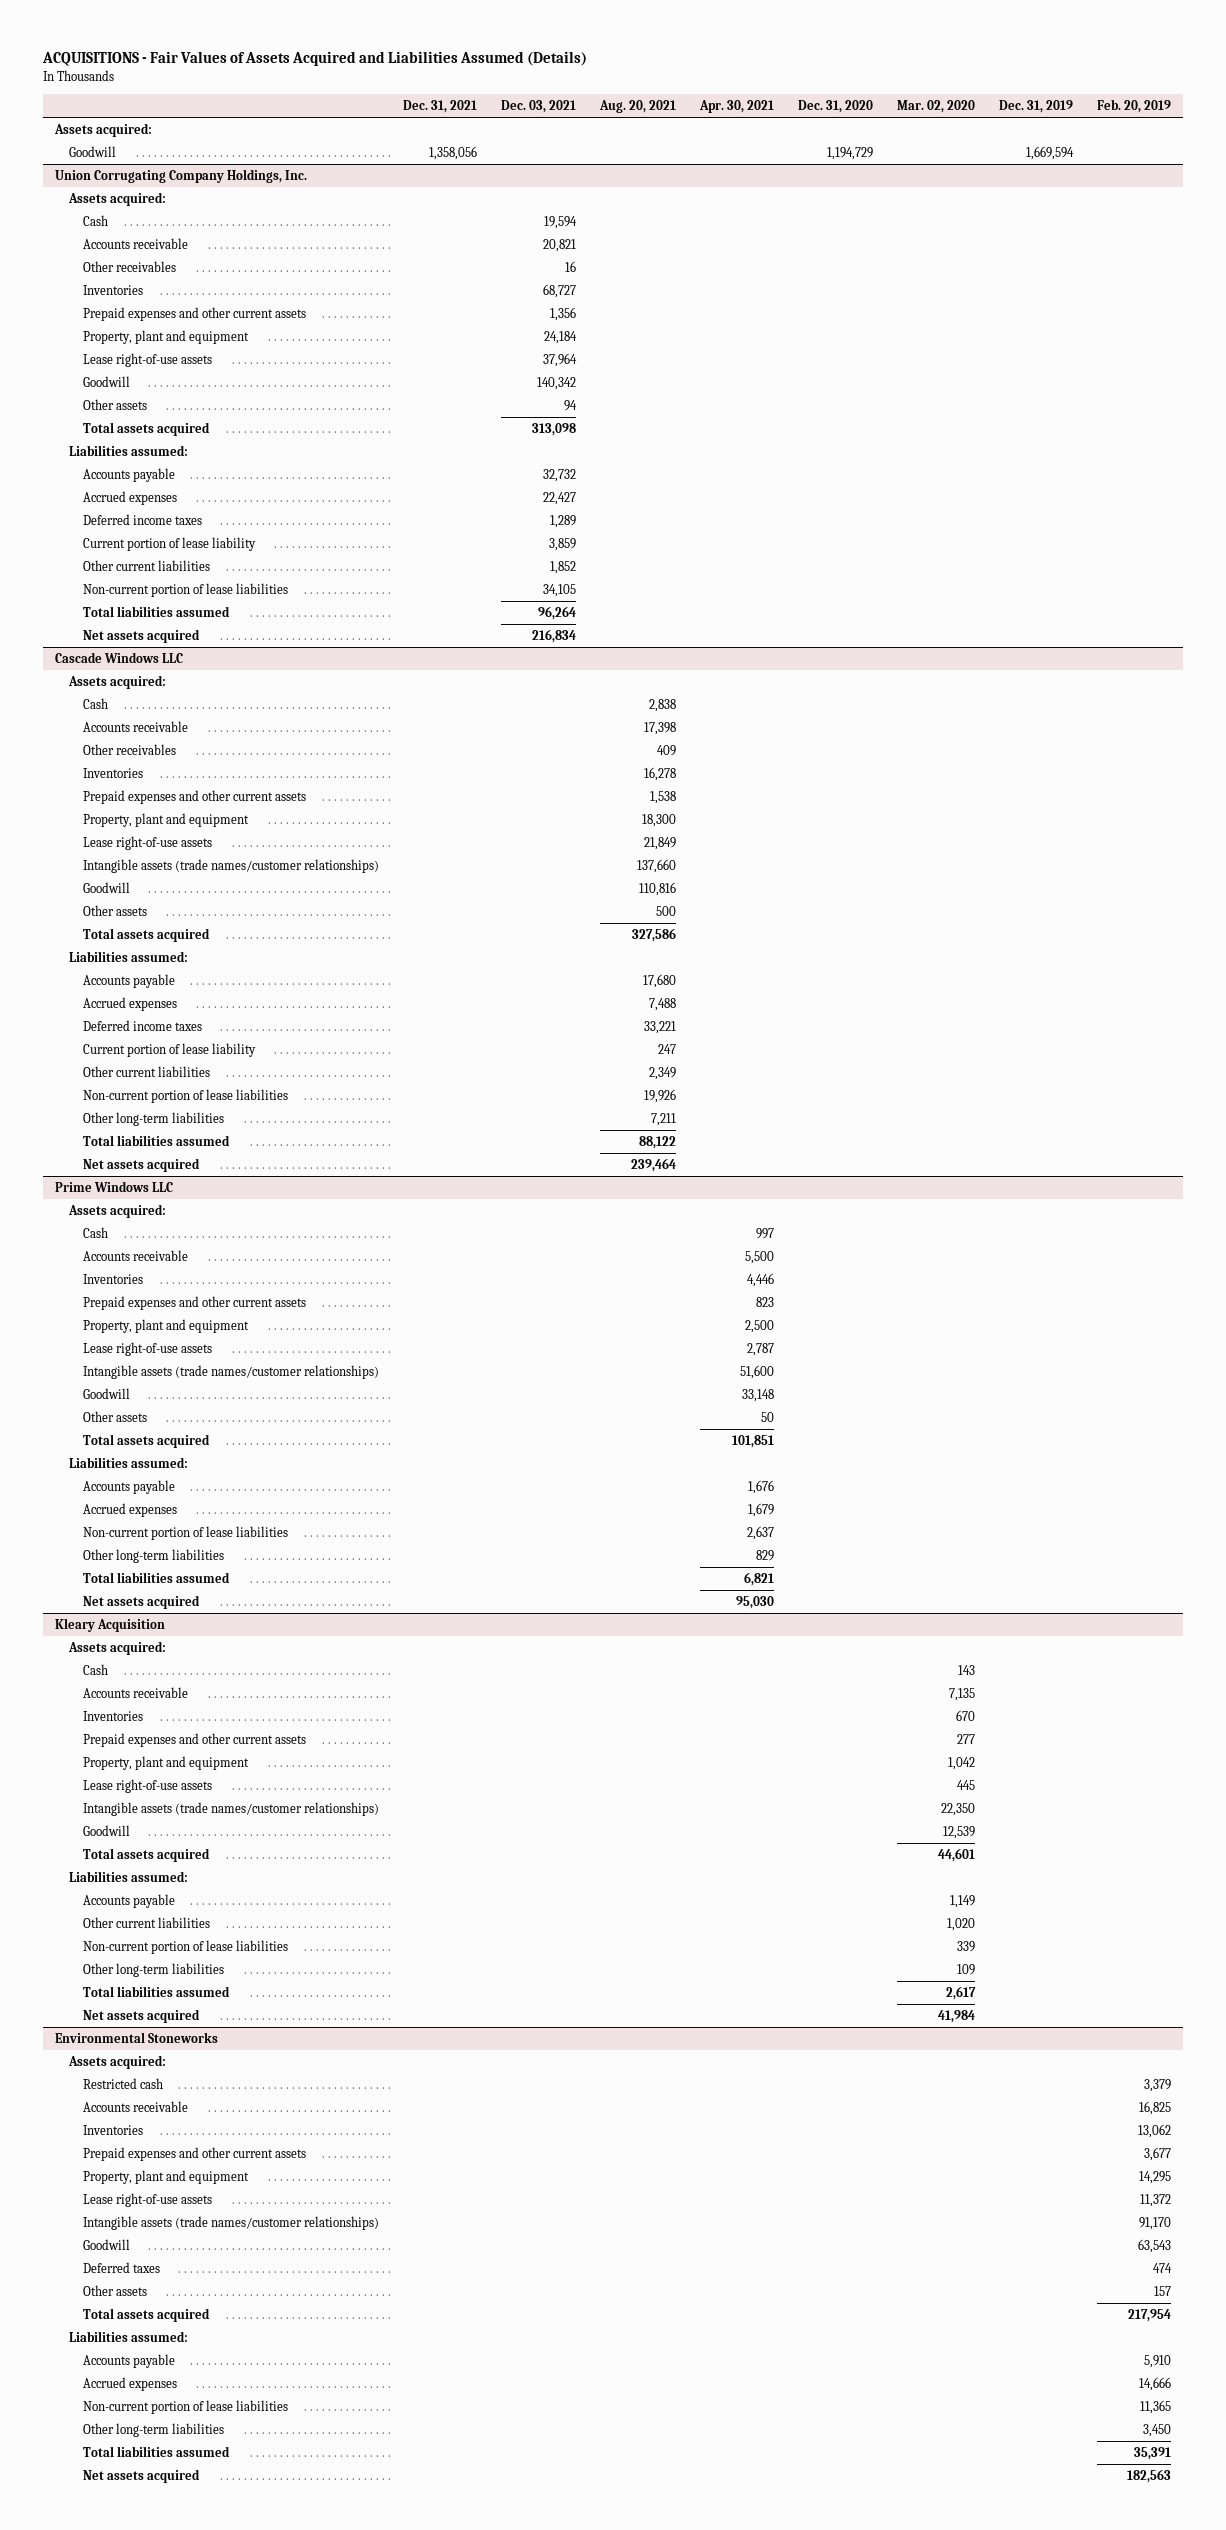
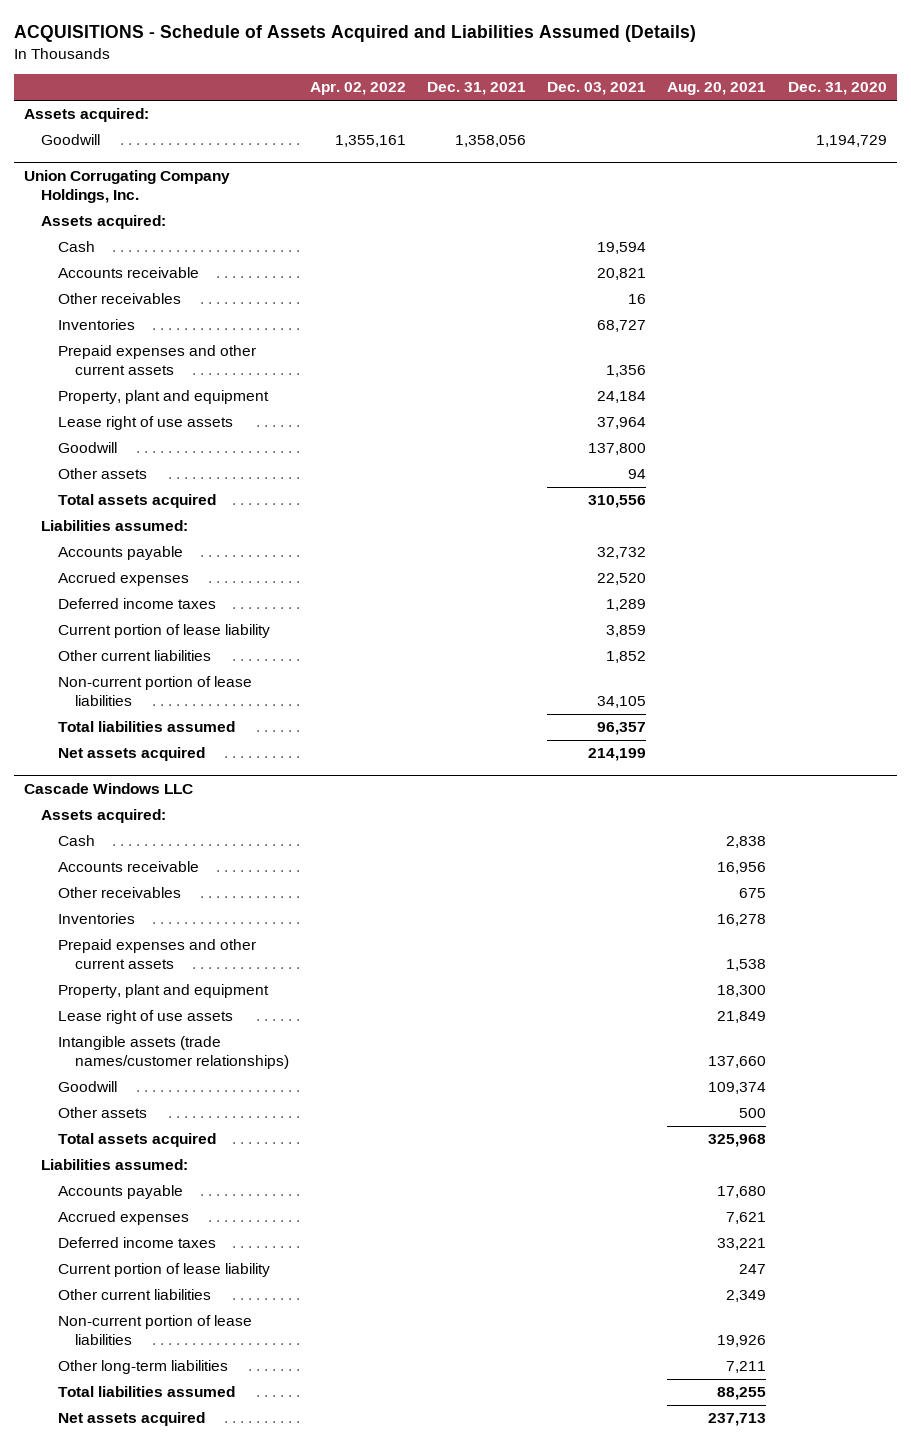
[41,51,587,67] ACQUISITIONS - Fair Values of Assets Acquired and Liabilities Assumed (Details) -> [13,24,696,42] ACQUISITIONS - Schedule of Assets Acquired and Liabilities Assumed (Details)
[698,100,774,114] Apr. 30, 2021 -> none
[897,100,976,114] Mar. 02, 2020 -> none
[999,100,1074,114] Dec. 31, 2019 -> none
[1097,99,1172,114] Feb. 20, 2019 -> none
none -> [310,82,407,96] Apr. 02, 2022
[82,352,212,367] Lease right-of-use assets -> [58,416,234,431] Lease right of use assets
[536,376,576,390] 140,342 -> [588,443,647,456] 137,800
[531,422,576,436] 313,098 -> [588,495,647,509] 310,556
[542,491,576,505] 22,427 -> [597,573,647,586] 22,520
[537,605,576,620] 96,264 -> [597,722,647,736] 96,357
[531,628,576,643] 216,834 -> [588,748,647,762] 214,199
[643,721,676,735] 17,398 -> [717,862,767,875] 16,956
[656,744,676,756] 409 -> [739,888,767,899] 675
[82,835,212,850] Lease right-of-use assets -> [58,1010,234,1025] Lease right of use assets
[638,881,676,896] 110,816 -> [708,1082,767,1095] 109,374
[631,927,676,942] 327,586 -> [708,1134,767,1148] 325,968
[648,997,676,1011] 7,488 -> [726,1212,767,1225] 7,621
[54,1180,173,1192] Prime Windows LLC -> none
[67,1203,166,1218] Assets acquired: -> none
[82,1226,108,1238] Cash -> none
[82,1249,188,1261] Accounts receivable -> none
[82,1273,143,1284] Inventories -> none
[82,1295,306,1310] Prepaid expenses and other current assets -> none
[82,1318,249,1333] Property, plant and equipment -> none
[82,1341,212,1356] Lease right-of-use assets -> none
[82,1364,379,1379] Intangible assets (trade names/customer relationships) -> none
[82,1387,130,1399] Goodwill -> none
[82,1410,147,1422] Other assets -> none
[82,1433,210,1448] Total assets acquired -> none
[68,1456,188,1468] Liabilities assumed: -> none
[82,1479,175,1494] Accounts payable -> none
[82,1502,177,1517] Accrued expenses -> none
[82,1525,288,1540] Non-current portion of lease liabilities -> none
[82,1548,224,1563] Other long-term liabilities -> none
[82,1571,230,1583] Total liabilities assumed -> none
[82,1594,200,1609] Net assets acquired -> none
[54,1617,165,1632] Kleary Acquisition -> none
[67,1640,166,1655] Assets acquired: -> none
[82,1663,108,1675] Cash -> none
[82,1686,188,1698] Accounts receivable -> none
[82,1710,143,1721] Inventories -> none
[82,1732,306,1747] Prepaid expenses and other current assets -> none
[82,1755,249,1770] Property, plant and equipment -> none
[82,1778,212,1793] Lease right-of-use assets -> none
[82,1801,379,1816] Intangible assets (trade names/customer relationships) -> none
[82,1824,130,1836] Goodwill -> none
[82,1847,210,1862] Total assets acquired -> none
[68,1870,188,1882] Liabilities assumed: -> none
[82,1893,175,1908] Accounts payable -> none
[82,1916,210,1928] Other current liabilities -> none
[82,1939,288,1954] Non-current portion of lease liabilities -> none
[82,1962,224,1977] Other long-term liabilities -> none
[82,1985,230,1997] Total liabilities assumed -> none
[82,2008,200,2023] Net assets acquired -> none
[54,2031,218,2043] Environmental Stoneworks -> none
[67,2054,166,2069] Assets acquired: -> none
[82,2077,163,2089] Restricted cash -> none
[82,2100,188,2112] Accounts receivable -> none
[82,2124,143,2135] Inventories -> none
[82,2146,306,2161] Prepaid expenses and other current assets -> none
[82,2169,249,2184] Property, plant and equipment -> none
[82,2192,212,2207] Lease right-of-use assets -> none
[82,2215,379,2230] Intangible assets (trade names/customer relationships) -> none
[82,2238,130,2250] Goodwill -> none
[82,2261,160,2273] Deferred taxes -> none
[82,2284,147,2296] Other assets -> none
[82,2307,210,2322] Total assets acquired -> none
[68,2330,188,2342] Liabilities assumed: -> none
[82,2353,175,2368] Accounts payable -> none
[82,2376,177,2391] Accrued expenses -> none
[82,2399,288,2414] Non-current portion of lease liabilities -> none
[82,2422,224,2437] Other long-term liabilities -> none
[82,2445,230,2457] Total liabilities assumed -> none
[82,2468,200,2483] Net assets acquired -> none
[638,1135,676,1149] 88,122 -> [717,1387,767,1401] 88,255
[630,1157,676,1172] 239,464 -> [708,1413,767,1427] 237,713

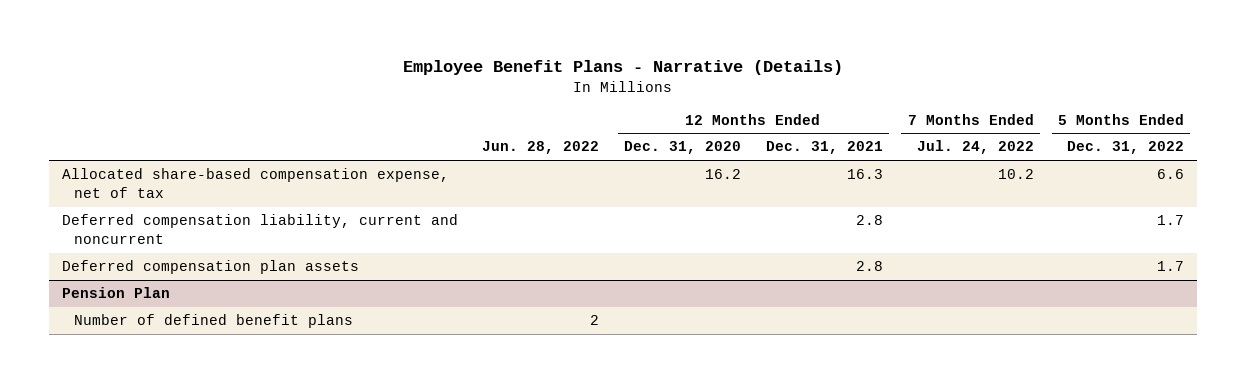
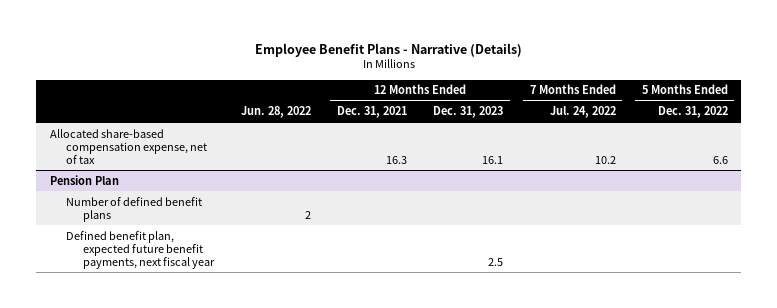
[624,141,742,155] Dec. 31, 2020 -> none
none -> [433,106,504,119] Dec. 31, 2023
[61,214,458,245] Deferred compensation liability, current and noncurrent -> none
[61,260,359,275] Deferred compensation plan assets -> none
none -> [66,230,216,269] Defined benefit plan, expected future benefit payments, next fiscal year

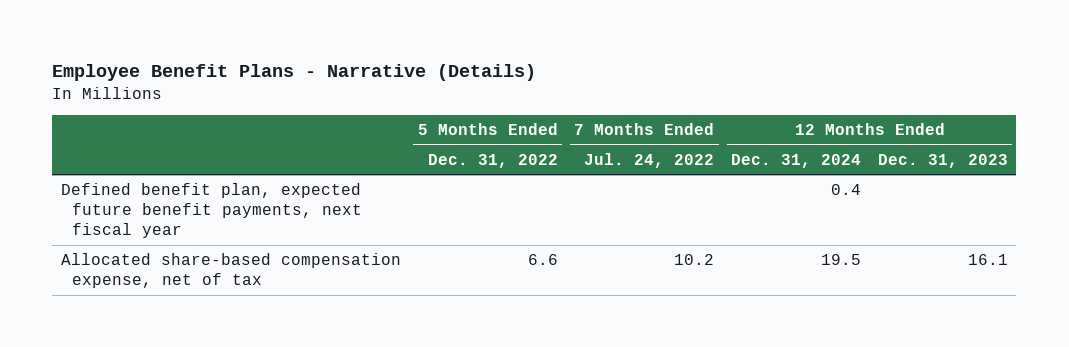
[240,106,311,119] Jun. 28, 2022 -> none
[336,106,407,119] Dec. 31, 2021 -> none
none -> [731,153,862,168] Dec. 31, 2024
none -> [60,183,363,239] Defined benefit plan, expected future benefit payments, next fiscal year
[49,174,119,185] Pension Plan -> none
[66,196,203,222] Number of defined benefit plans -> none
[66,230,216,269] Defined benefit plan, expected future benefit payments, next fiscal year -> none

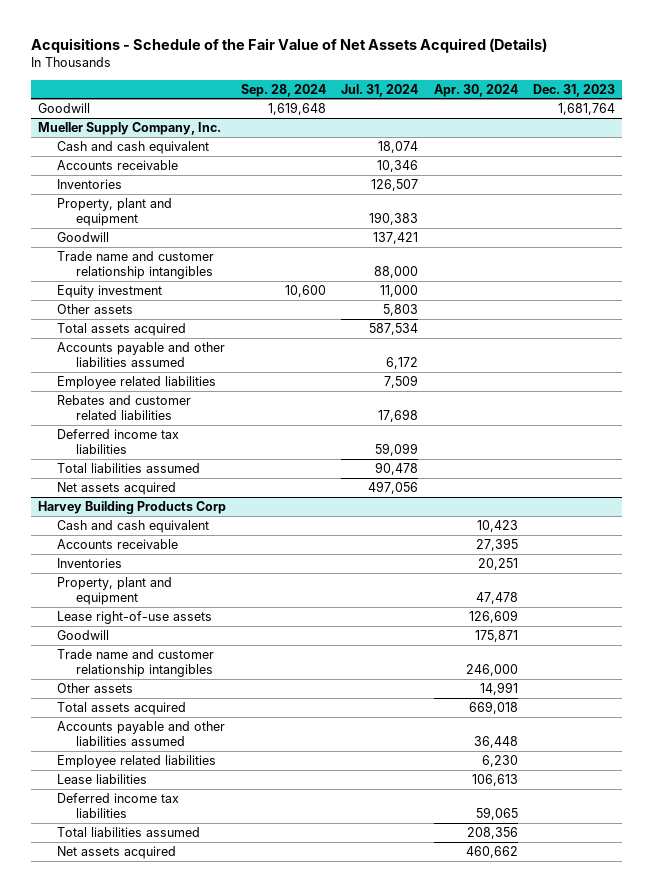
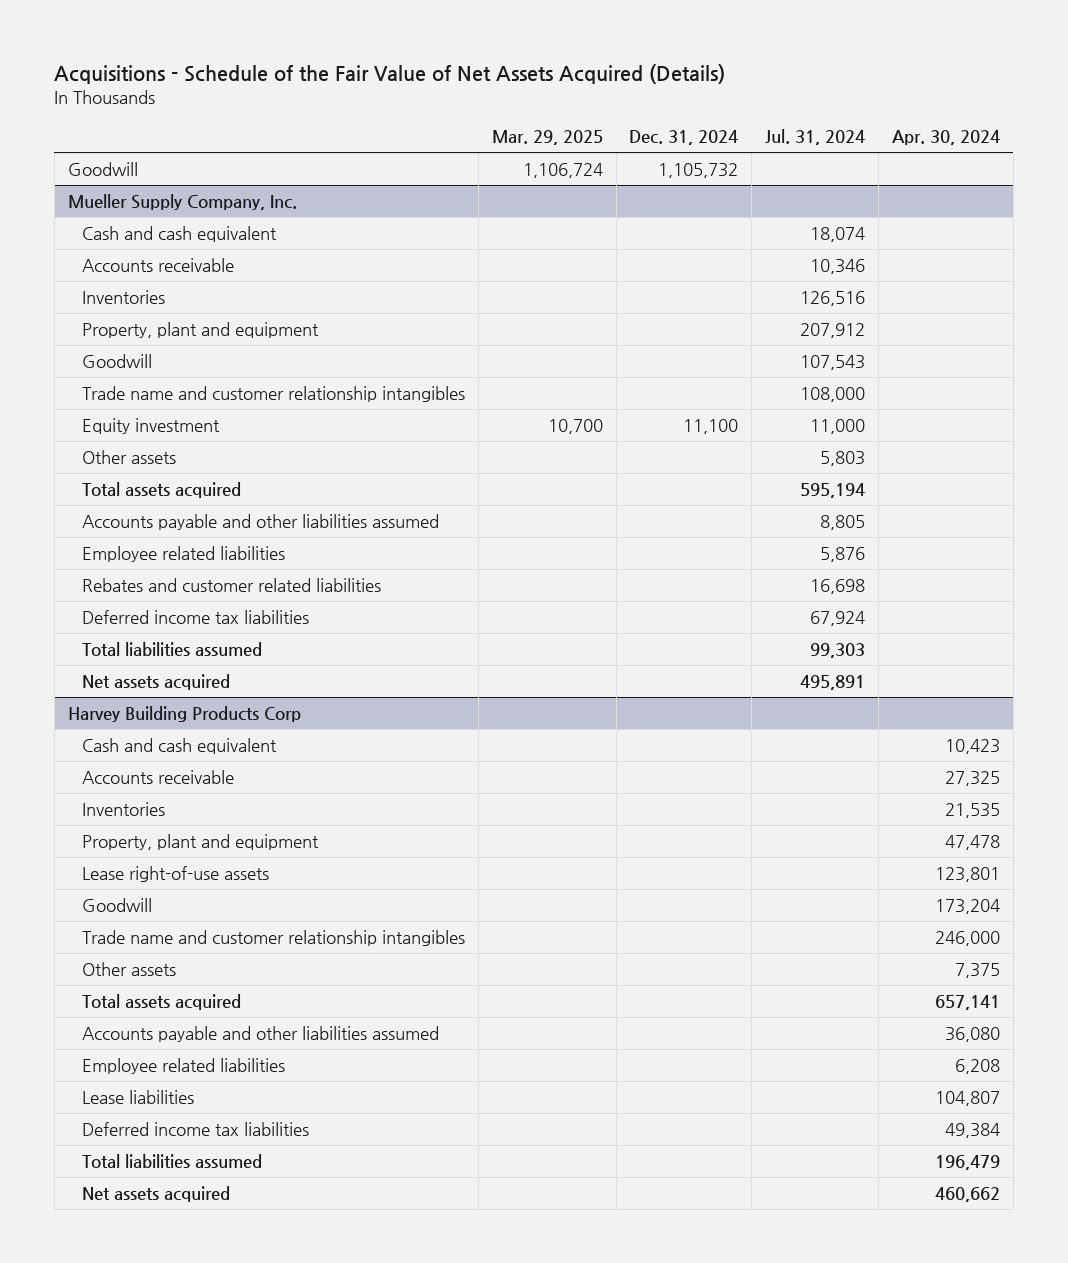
[241,83,327,97] Sep. 28, 2024 -> none
[532,83,615,97] Dec. 31, 2023 -> none
none -> [491,129,603,145] Mar. 29, 2025
none -> [629,129,739,145] Dec. 31, 2024
[371,178,419,191] 126,507 -> [800,290,866,306] 126,516
[369,211,419,225] 190,383 -> [800,322,866,338] 207,912
[373,231,419,244] 137,421 -> [800,354,866,370] 107,543
[374,265,419,278] 88,000 -> [800,386,866,402] 108,000
[369,322,419,335] 587,534 -> [800,482,866,498] 595,194
[386,356,419,369] 6,172 -> [820,514,866,530] 8,805
[384,374,419,388] 7,509 -> [820,546,866,562] 5,876
[378,408,419,422] 17,698 -> [810,578,866,594] 16,698
[375,442,419,456] 59,099 -> [810,610,866,626] 67,924
[375,461,419,475] 90,478 -> [810,642,866,658] 99,303
[368,480,419,494] 497,056 -> [800,674,866,690] 495,891
[475,537,518,551] 27,395 -> [944,770,1000,786] 27,325
[477,557,518,570] 20,251 -> [944,802,1000,818] 21,535
[468,609,518,623] 126,609 -> [934,866,1000,882] 123,801
[474,629,518,642] 175,871 -> [934,898,1000,914] 173,204
[479,681,518,695] 14,991 -> [954,962,1000,978] 7,375
[468,700,518,714] 669,018 -> [934,994,1000,1010] 657,141
[473,735,518,748] 36,448 -> [944,1026,1000,1042] 36,080
[481,754,518,767] 6,230 -> [954,1058,1000,1074] 6,208
[471,773,518,786] 106,613 -> [934,1090,1000,1106] 104,807
[475,806,518,820] 59,065 -> [944,1122,1000,1138] 49,384
[466,826,518,839] 208,356 -> [934,1154,1000,1170] 196,479

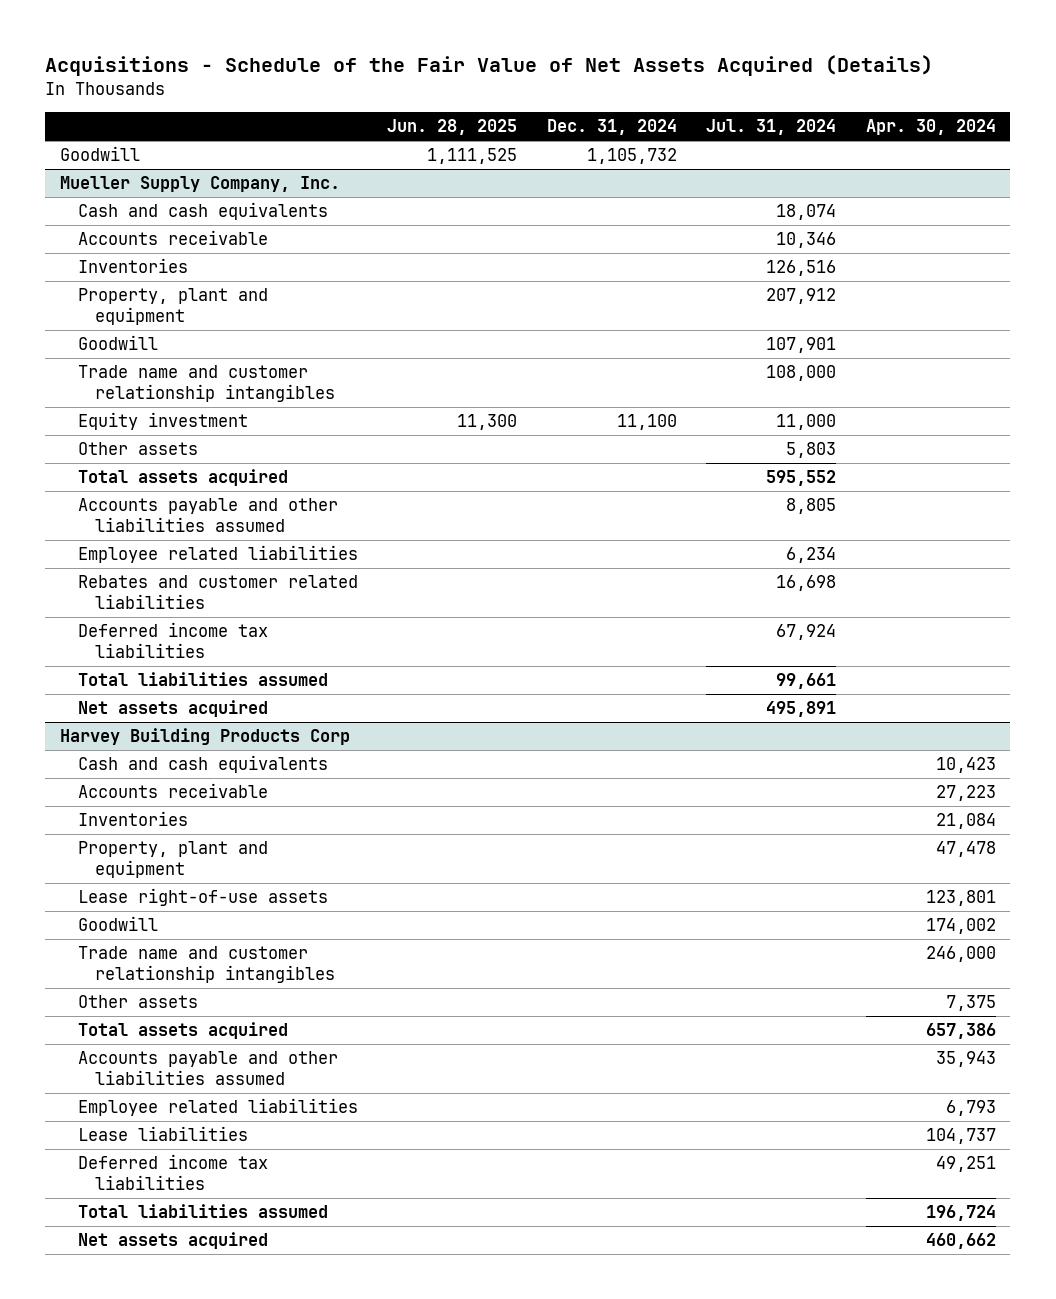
[491,129,603,145] Mar. 29, 2025 -> none
none -> [387,119,518,136] Jun. 28, 2025
[82,225,278,242] Cash and cash equivalent -> [77,202,328,221] Cash and cash equivalents
[800,354,866,370] 107,543 -> [766,337,837,354] 107,901
[800,482,866,498] 595,194 -> [766,470,837,487] 595,552
[820,546,866,562] 5,876 -> [786,547,837,564] 6,234
[810,642,866,658] 99,303 -> [776,673,837,690] 99,661
[82,737,278,754] Cash and cash equivalent -> [77,755,328,774] Cash and cash equivalents
[944,770,1000,786] 27,325 -> [935,785,996,802] 27,223
[944,802,1000,818] 21,535 -> [935,813,996,830] 21,084
[934,898,1000,914] 173,204 -> [925,918,996,935] 174,002
[934,994,1000,1010] 657,141 -> [925,1023,996,1040] 657,386
[944,1026,1000,1042] 36,080 -> [935,1051,996,1068] 35,943
[954,1058,1000,1074] 6,208 -> [945,1100,996,1117] 6,793
[934,1090,1000,1106] 104,807 -> [925,1128,996,1145] 104,737
[944,1122,1000,1138] 49,384 -> [935,1156,996,1173] 49,251
[934,1154,1000,1170] 196,479 -> [925,1205,996,1222] 196,724

